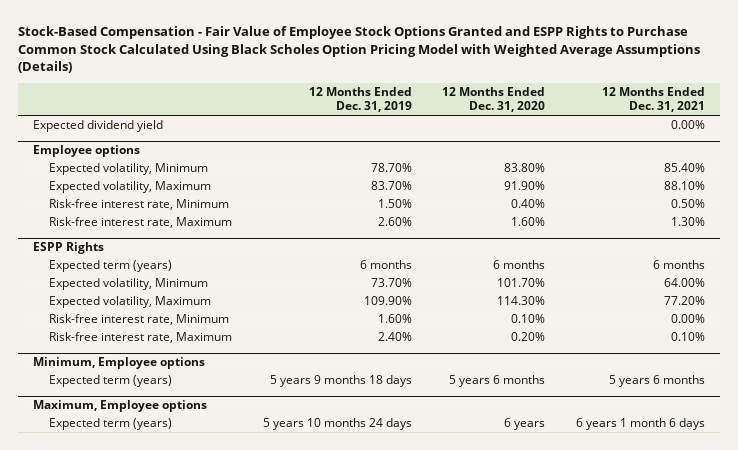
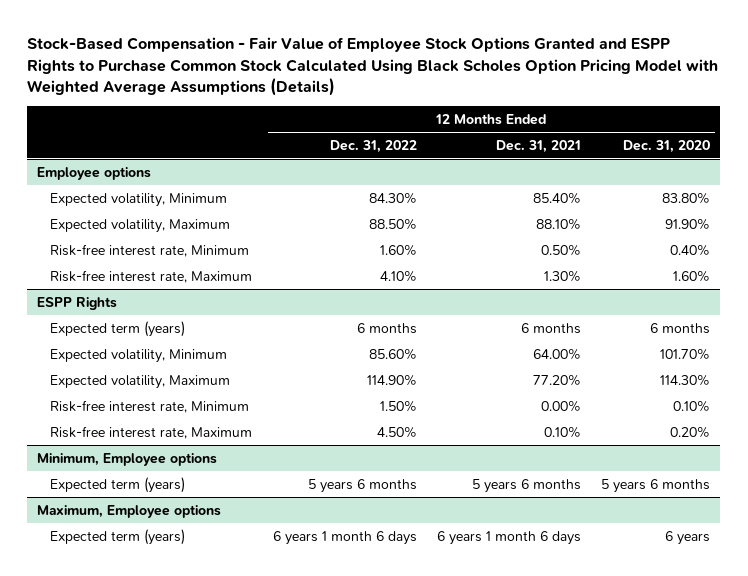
[308,86,412,113] 12 Months Ended Dec. 31, 2019 -> none
none -> [329,139,417,153] Dec. 31, 2022
[33,119,164,132] Expected dividend yield -> none

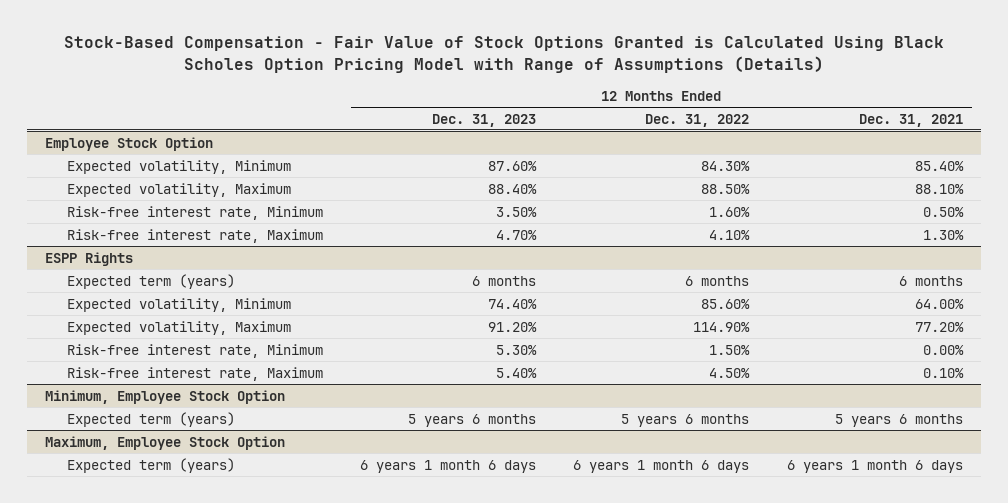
[27,36,719,97] Stock-Based Compensation - Fair Value of Employee Stock Options Granted and ESPP Rights to Purchase Common Stock Calculated Using Black Scholes Option Pricing Model with Weighted Average Assumptions (Details) -> [63,36,944,74] Stock-Based Compensation - Fair Value of Stock Options Granted is Calculated Using Black Scholes Option Pricing Model with Range of Assumptions (Details)
[623,139,711,153] Dec. 31, 2020 -> none
none -> [432,113,537,127] Dec. 31, 2023
[37,166,152,180] Employee options -> [45,136,214,151] Employee Stock Option
[37,452,218,466] Minimum, Employee options -> [45,389,286,404] Minimum, Employee Stock Option
[37,504,222,518] Maximum, Employee options -> [45,435,286,450] Maximum, Employee Stock Option

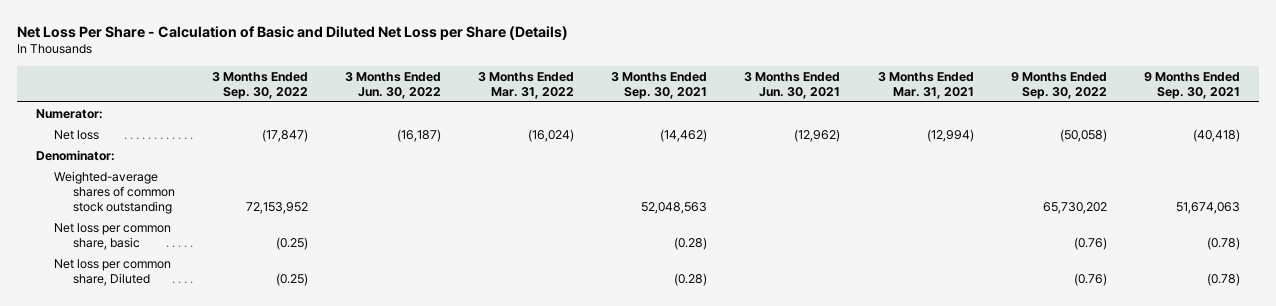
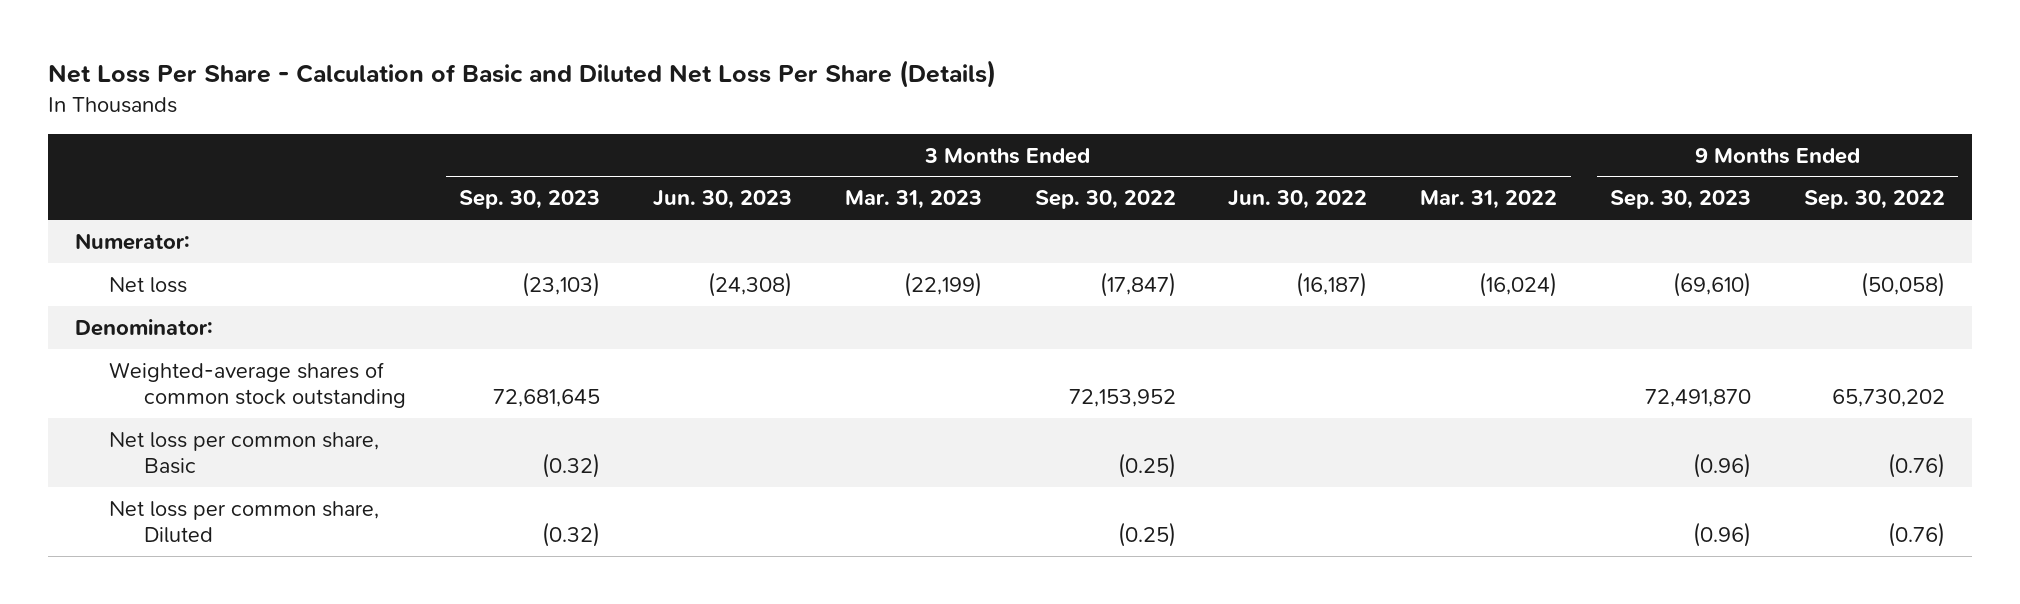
[17,25,569,40] Net Loss Per Share - Calculation of Basic and Diluted Net Loss per Share (Details) -> [48,60,997,89] Net Loss Per Share - Calculation of Basic and Diluted Net Loss Per Share (Details)
[611,71,708,99] 3 Months Ended Sep. 30, 2021 -> none
[744,71,841,99] 3 Months Ended Jun. 30, 2021 -> none
[877,71,974,99] 3 Months Ended Mar. 31, 2021 -> none
[1144,71,1241,99] 9 Months Ended Sep. 30, 2021 -> none
none -> [458,190,600,210] Sep. 30, 2023
none -> [652,190,792,210] Jun. 30, 2023
none -> [844,190,982,210] Mar. 31, 2023
none -> [1610,190,1752,210] Sep. 30, 2023
[54,222,172,250] Net loss per common share, basic -> [109,431,380,474] Net loss per common share, Basic

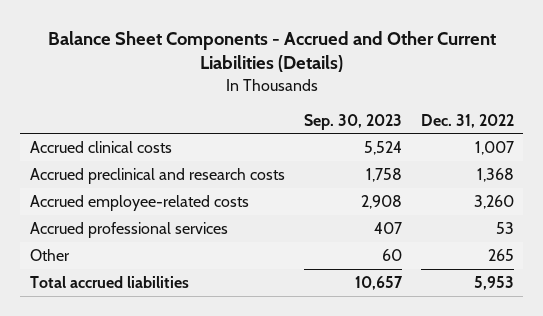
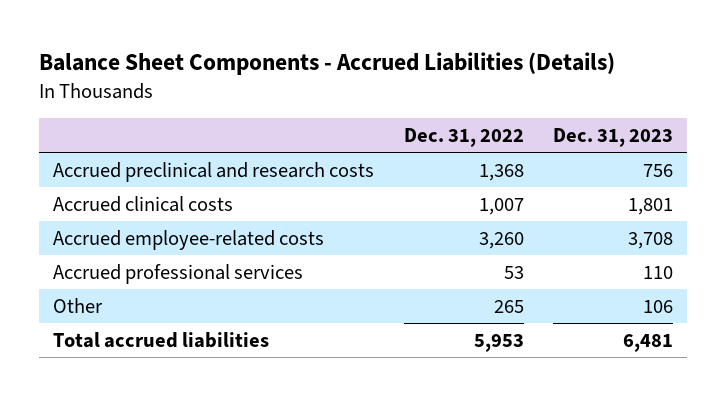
[47,30,496,73] Balance Sheet Components - Accrued and Other Current Liabilities (Details) -> [38,52,615,76] Balance Sheet Components - Accrued Liabilities (Details)
[303,113,402,130] Sep. 30, 2023 -> none
none -> [552,127,673,147] Dec. 31, 2023
[29,140,172,153] Accrued clinical costs -> [53,195,234,212] Accrued clinical costs

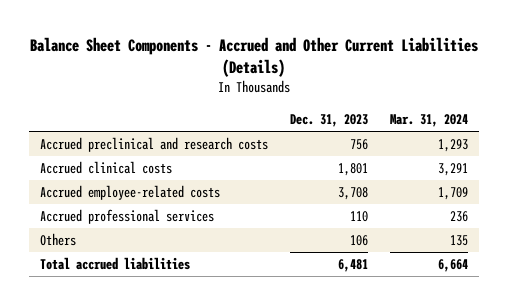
[38,52,615,76] Balance Sheet Components - Accrued Liabilities (Details) -> [30,37,479,78] Balance Sheet Components - Accrued and Other Current Liabilities (Details)
[403,127,524,147] Dec. 31, 2022 -> none
none -> [390,113,469,127] Mar. 31, 2024
[53,297,104,313] Other -> [39,233,76,247] Others

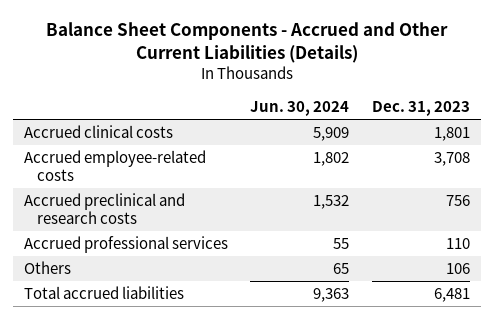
[390,113,469,127] Mar. 31, 2024 -> none
none -> [250,101,350,117] Jun. 30, 2024
[39,137,268,153] Accrued preclinical and research costs -> [24,192,186,224] Accrued preclinical and research costs

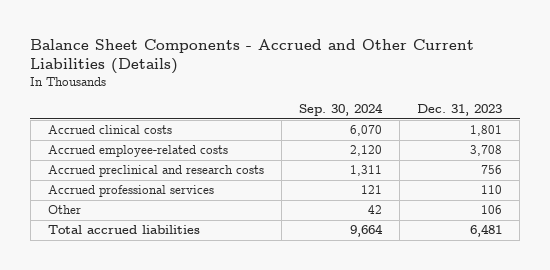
[250,101,350,117] Jun. 30, 2024 -> none
none -> [299,103,384,117] Sep. 30, 2024
[24,260,72,274] Others -> [47,205,81,215] Other

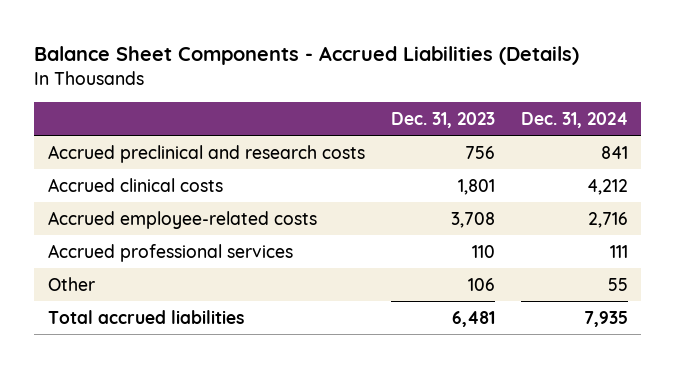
[30,38,475,75] Balance Sheet Components - Accrued and Other Current Liabilities (Details) -> [34,46,580,66] Balance Sheet Components - Accrued Liabilities (Details)
[299,103,384,117] Sep. 30, 2024 -> none
none -> [521,112,629,129] Dec. 31, 2024
[47,165,264,178] Accrued preclinical and research costs -> [47,144,365,163] Accrued preclinical and research costs

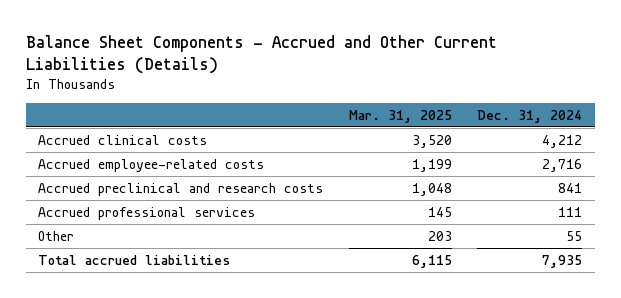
[34,46,580,66] Balance Sheet Components - Accrued Liabilities (Details) -> [25,34,497,74] Balance Sheet Components - Accrued and Other Current Liabilities (Details)
[390,112,495,129] Dec. 31, 2023 -> none
none -> [348,109,452,123] Mar. 31, 2025
[47,144,365,163] Accrued preclinical and research costs -> [38,182,324,196] Accrued preclinical and research costs

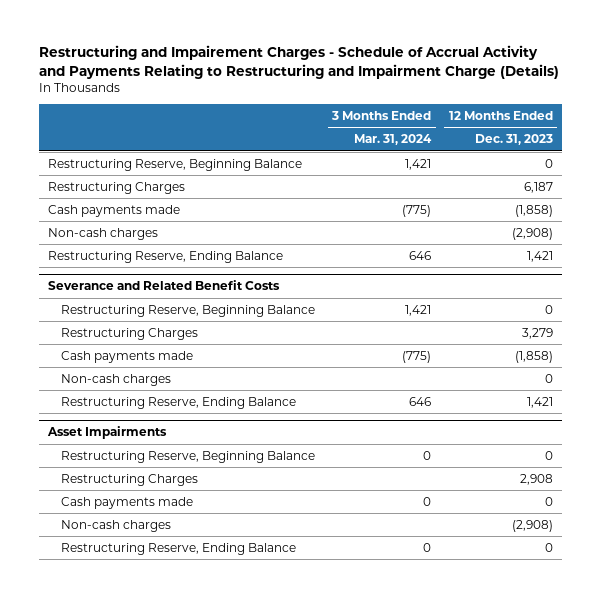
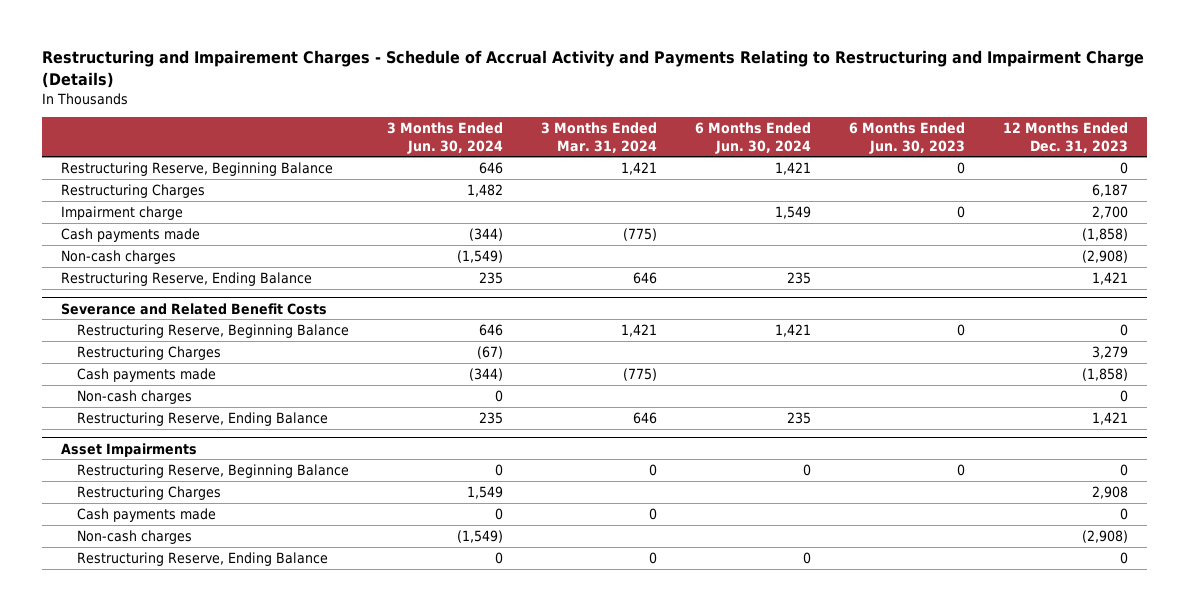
none -> [387,122,504,154] 3 Months Ended Jun. 30, 2024
none -> [694,122,811,154] 6 Months Ended Jun. 30, 2024
none -> [848,122,965,154] 6 Months Ended Jun. 30, 2023
none -> [60,205,183,220] Impairment charge

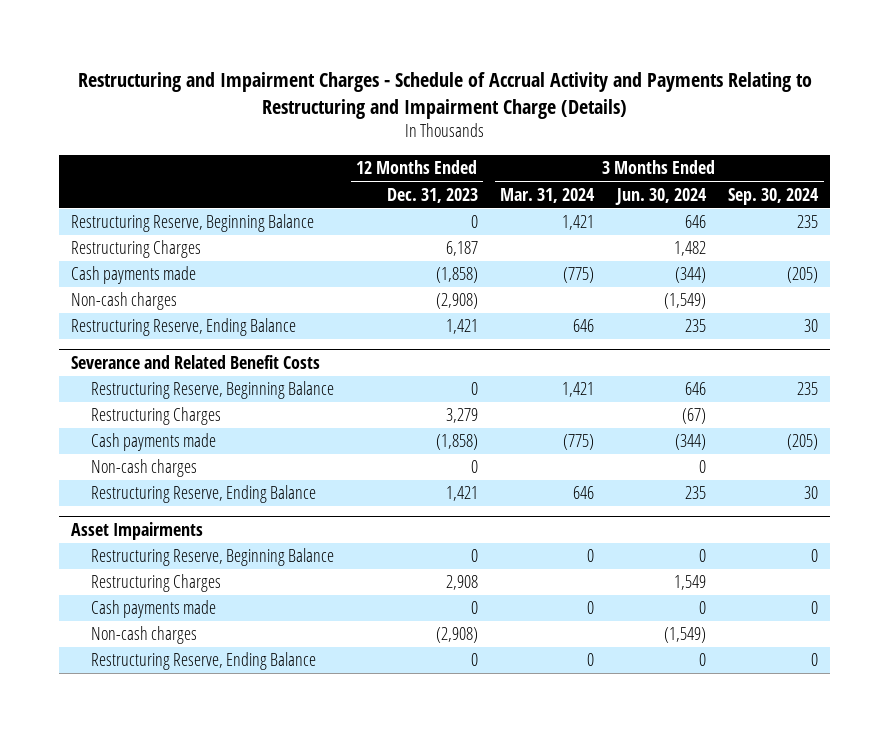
[41,50,1144,88] Restructuring and Impairement Charges - Schedule of Accrual Activity and Payments Relating to Restructuring and Impairment Charge (Details) -> [77,71,812,119] Restructuring and Impairment Charges - Schedule of Accrual Activity and Payments Relating to Restructuring and Impairment Charge (Details)
[694,122,811,154] 6 Months Ended Jun. 30, 2024 -> none
[848,122,965,154] 6 Months Ended Jun. 30, 2023 -> none
none -> [728,187,820,205] Sep. 30, 2024
[60,205,183,220] Impairment charge -> none

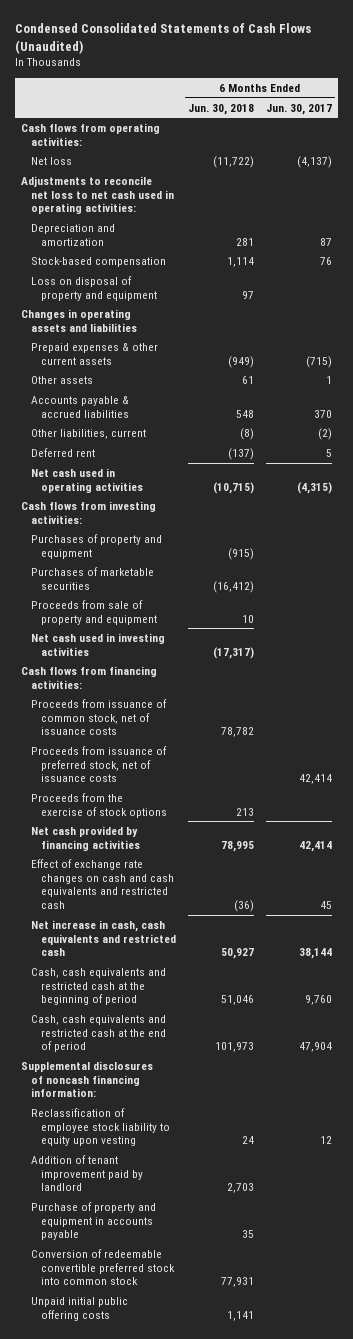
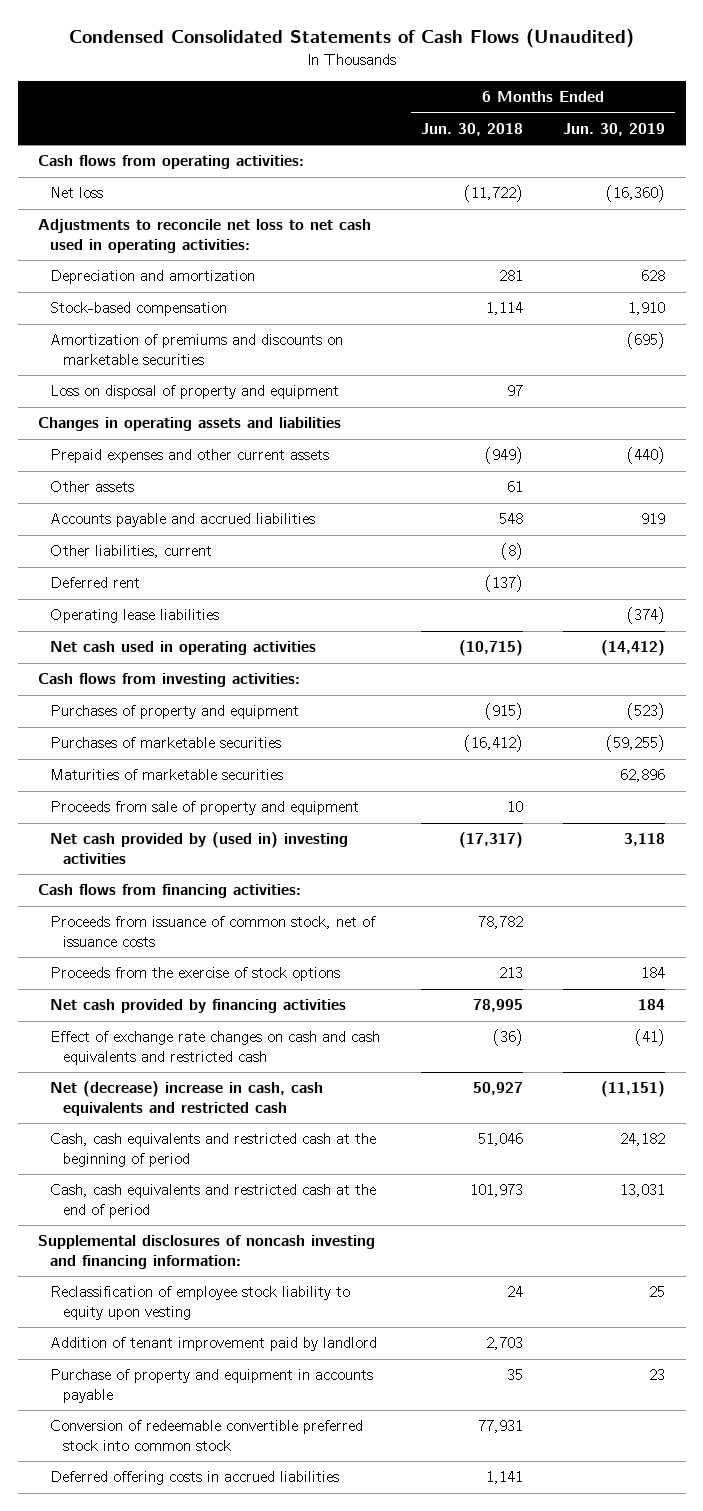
[266,103,333,115] Jun. 30, 2017 -> none
none -> [563,123,666,137] Jun. 30, 2019
none -> [50,334,344,365] Amortization of premiums and discounts on marketable securities
[31,342,159,365] Prepaid expenses & other current assets -> [50,449,330,464] Prepaid expenses and other current assets
[31,395,130,418] Accounts payable & accrued liabilities -> [50,513,316,528] Accounts payable and accrued liabilities
none -> [50,609,220,624] Operating lease liabilities
none -> [50,769,284,781] Maturities of marketable securities
[31,632,166,656] Net cash used in investing activities -> [50,832,349,864] Net cash provided by (used in) investing activities
[31,745,168,783] Proceeds from issuance of preferred stock, net of issuance costs -> none
[31,919,177,957] Net increase in cash, cash equivalents and restricted cash -> [50,1081,324,1116] Net (decrease) increase in cash, cash equivalents and restricted cash
[21,1060,154,1098] Supplemental disclosures of noncash financing information: -> [37,1235,375,1269] Supplemental disclosures of noncash investing and financing information:
[31,1296,129,1321] Unpaid initial public offering costs -> [50,1471,340,1486] Deferred offering costs in accrued liabilities

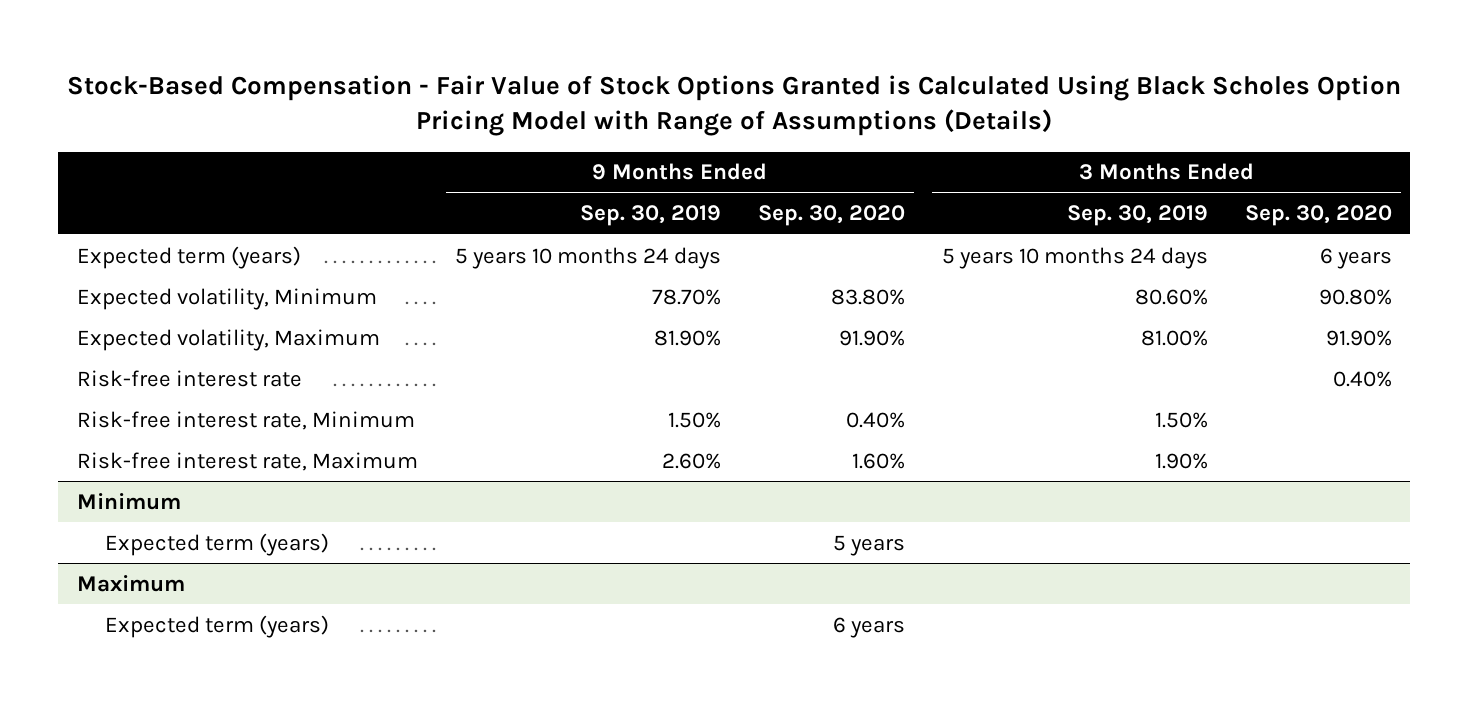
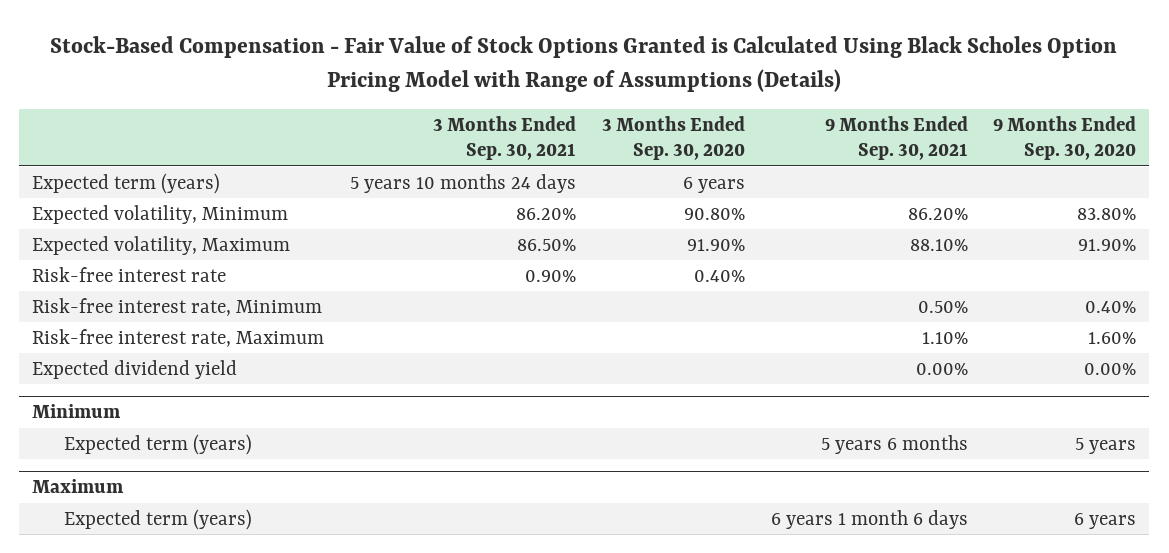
[579,205,721,227] Sep. 30, 2019 -> none
[1066,205,1208,227] Sep. 30, 2019 -> none
none -> [433,115,577,161] 3 Months Ended Sep. 30, 2021
none -> [824,115,968,161] 9 Months Ended Sep. 30, 2021
none -> [32,359,238,379] Expected dividend yield

